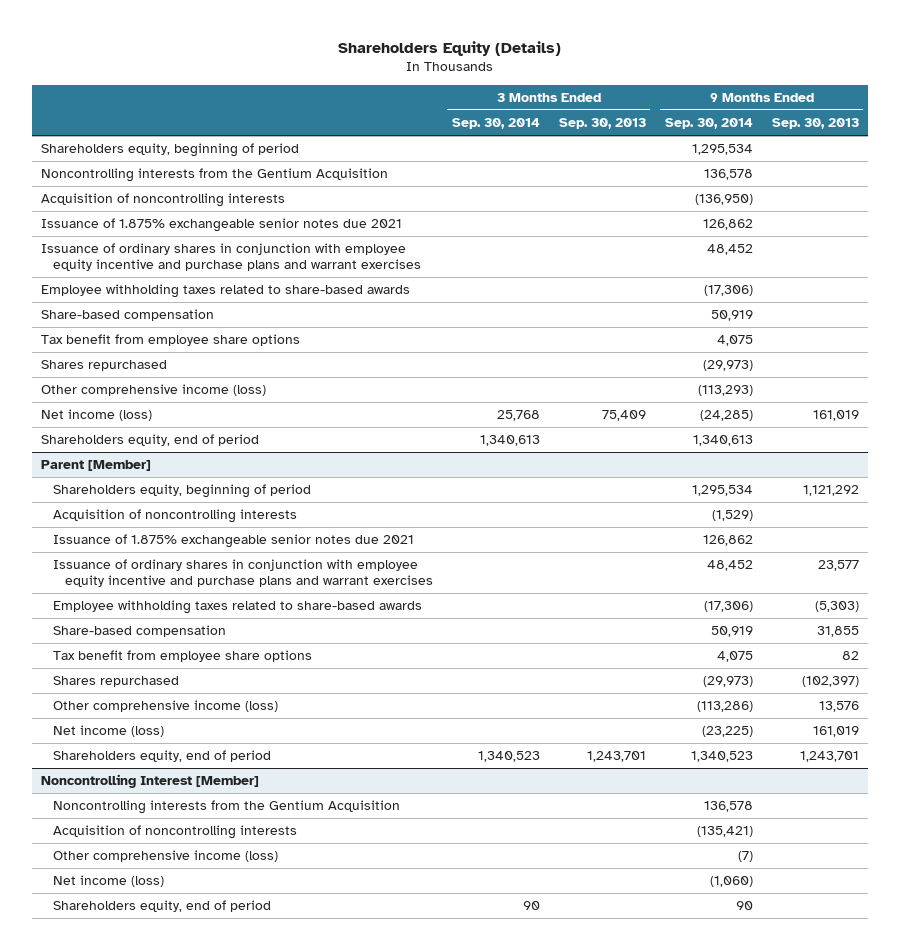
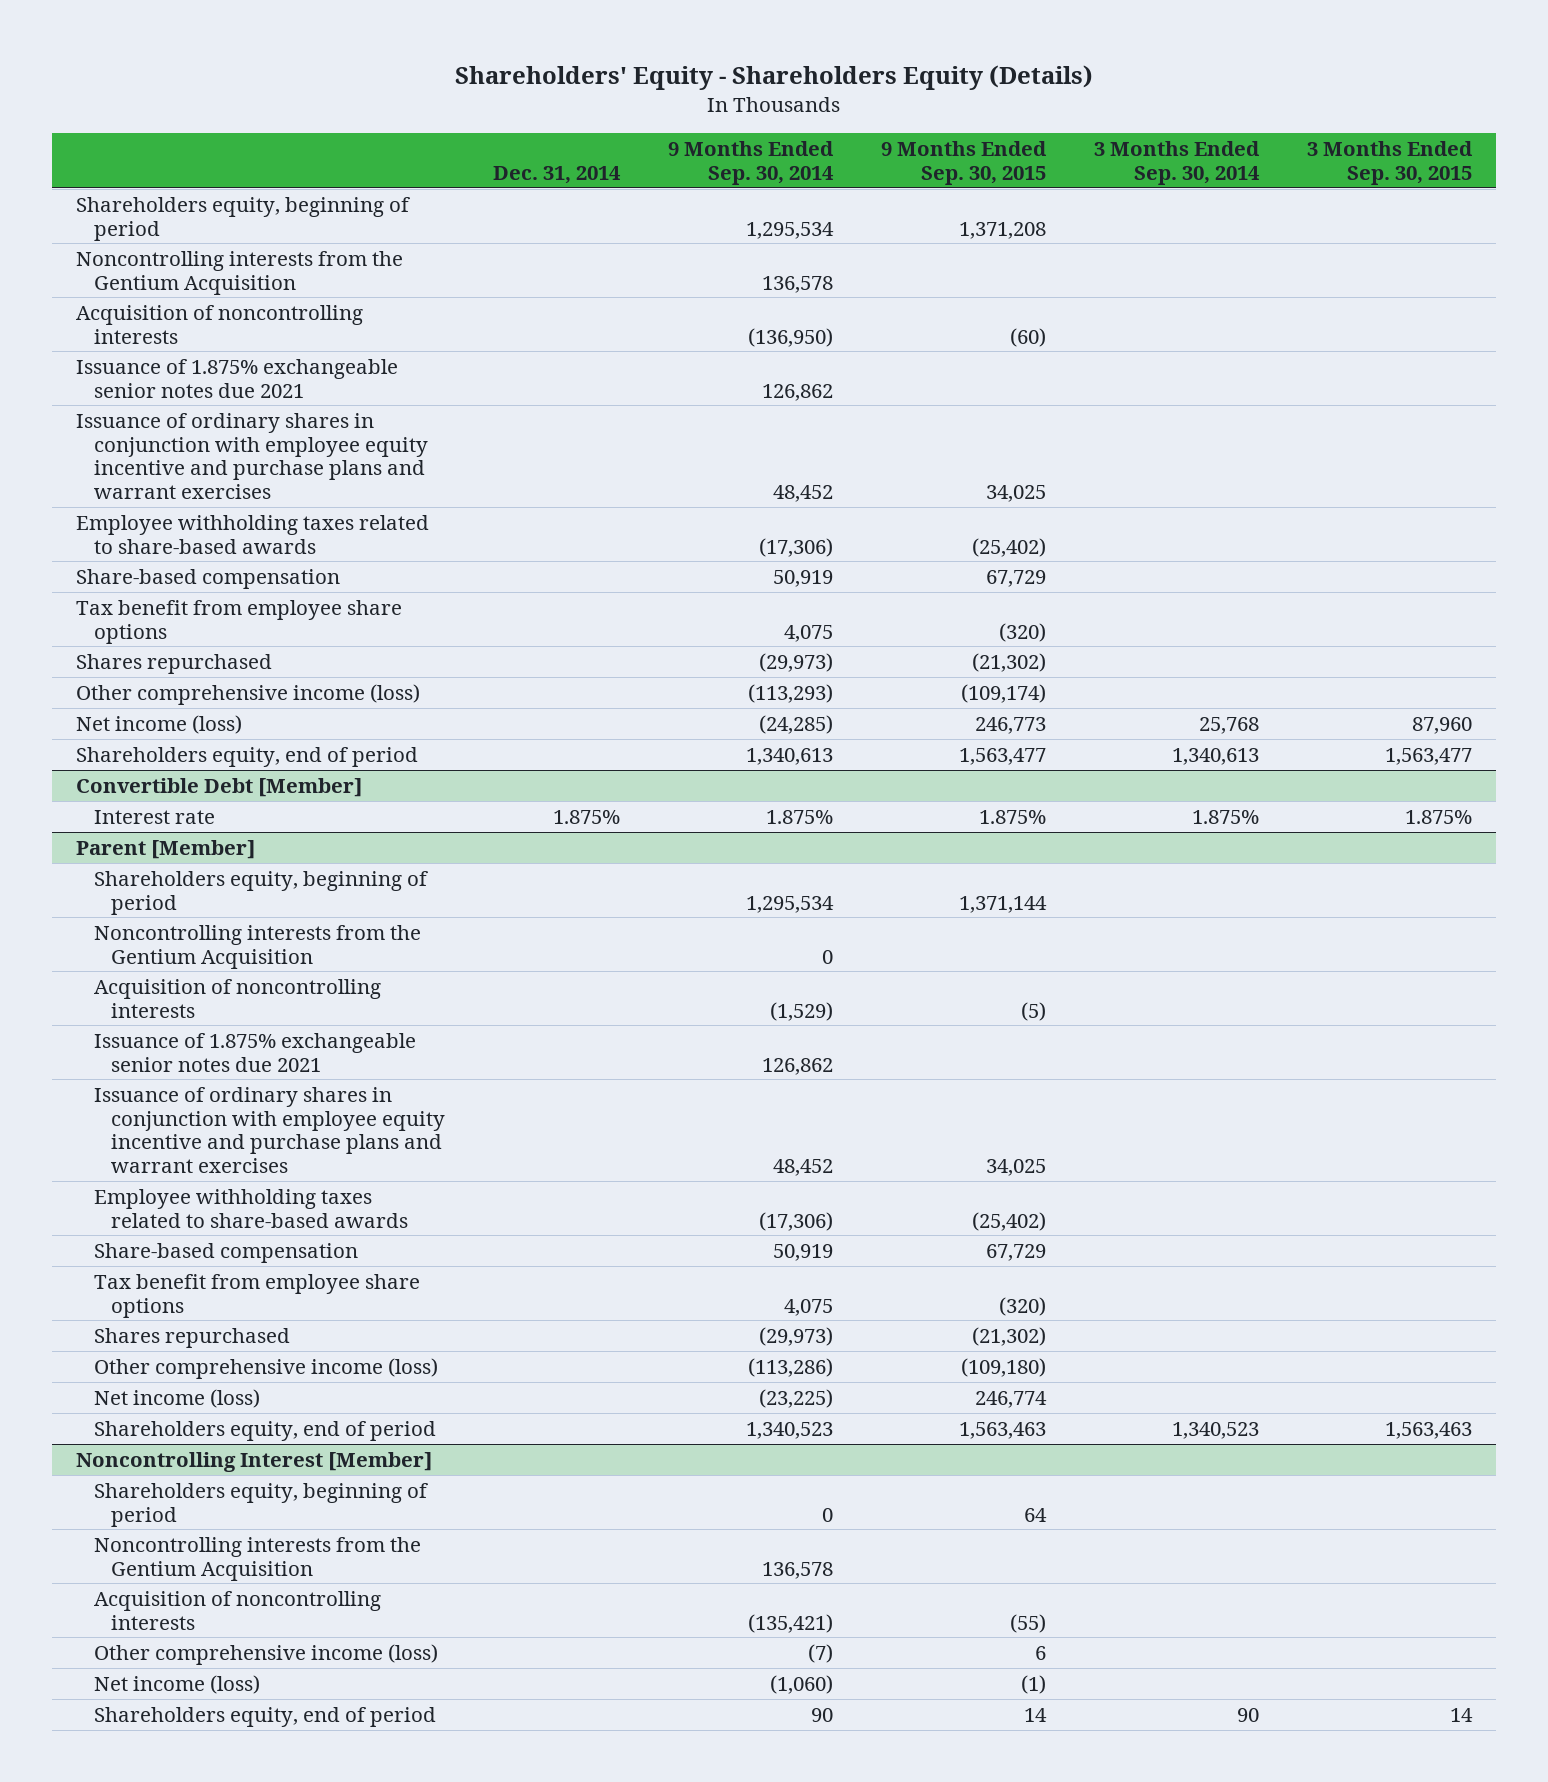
[338,40,562,56] Shareholders Equity (Details) -> [454,65,1093,91] Shareholders' Equity - Shareholders Equity (Details)
[558,118,646,130] Sep. 30, 2013 -> none
[771,118,859,130] Sep. 30, 2013 -> none
none -> [493,165,622,184] Dec. 31, 2014
none -> [880,140,1047,185] 9 Months Ended Sep. 30, 2015
none -> [1306,140,1473,185] 3 Months Ended Sep. 30, 2015
none -> [76,777,363,797] Convertible Debt [Member]
none -> [93,809,215,824] Interest rate
none -> [93,924,421,969] Noncontrolling interests from the Gentium Acquisition
none -> [93,1482,428,1527] Shareholders equity, beginning of period

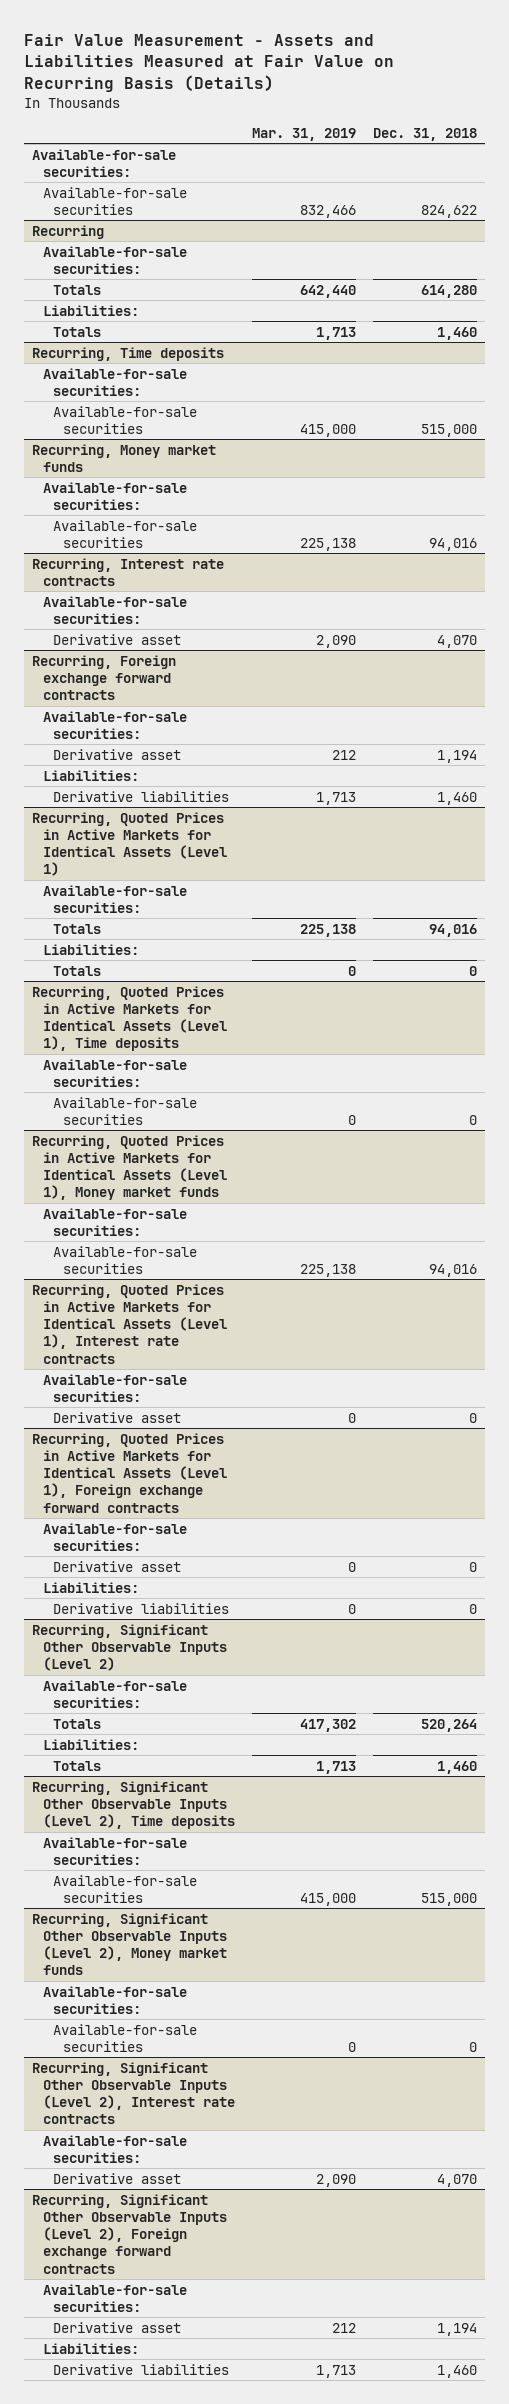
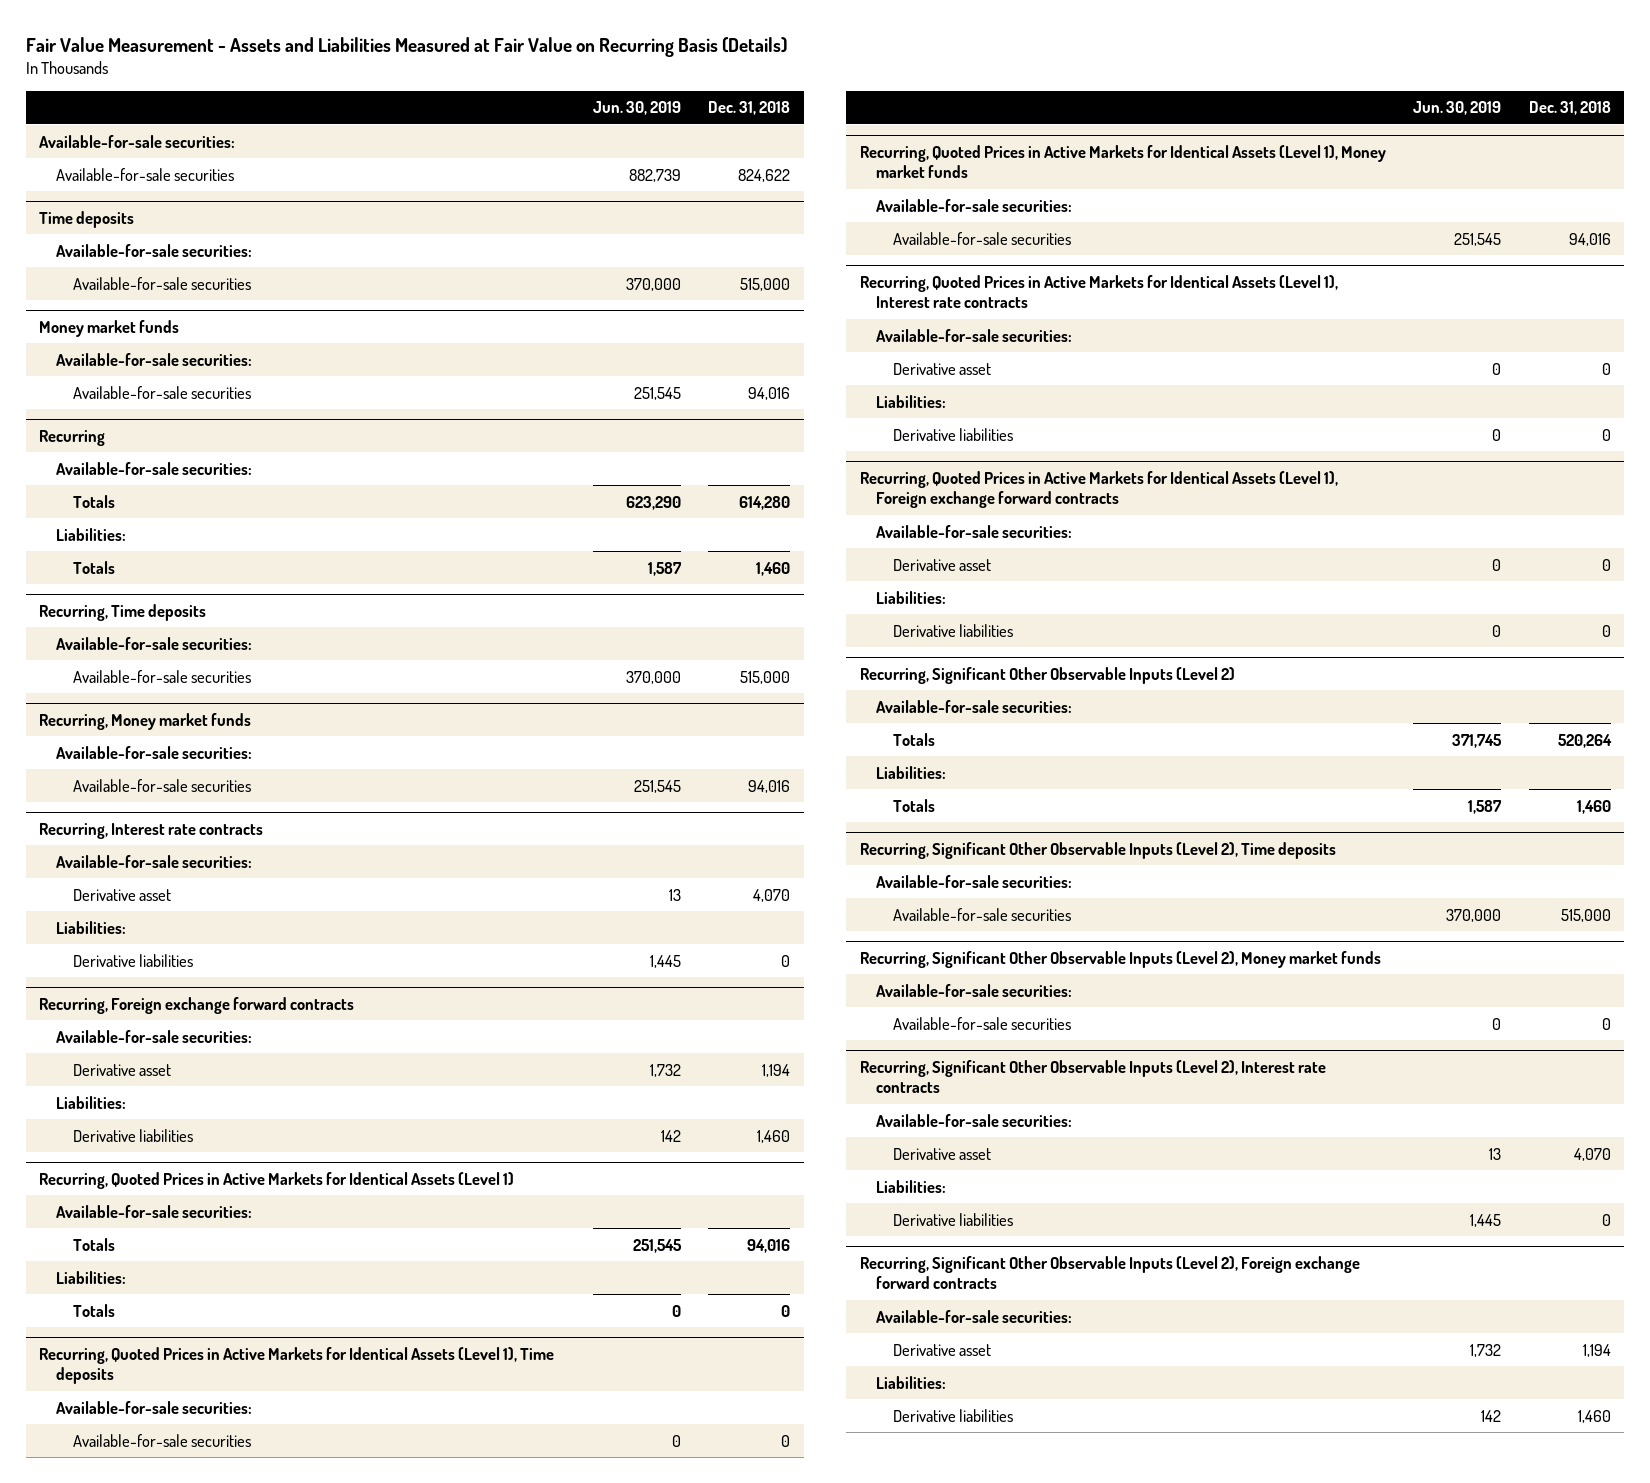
[251,127,356,141] Mar. 31, 2019 -> none
none -> [592,101,681,116] Jun. 30, 2019
none -> [39,210,135,228] Time deposits
none -> [56,243,253,257] Available-for-sale securities:
none -> [72,276,251,290] Available-for-sale securities
none -> [39,319,180,337] Money market funds
none -> [56,352,253,366] Available-for-sale securities:
none -> [72,385,251,399] Available-for-sale securities
none -> [56,920,127,934] Liabilities:
none -> [72,953,193,967] Derivative liabilities
none -> [876,394,947,408] Liabilities:
none -> [893,427,1014,441] Derivative liabilities
none -> [876,1179,947,1193] Liabilities:
none -> [893,1212,1014,1226] Derivative liabilities

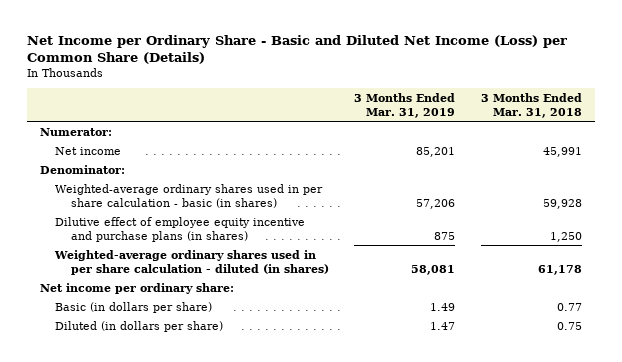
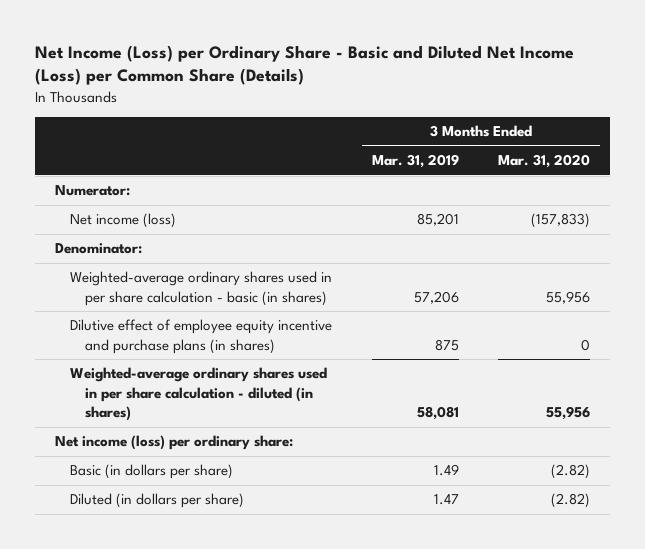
[27,34,568,64] Net Income per Ordinary Share - Basic and Diluted Net Income (Loss) per Common Share (Details) -> [34,45,574,86] Net Income (Loss) per Ordinary Share - Basic and Diluted Net Income (Loss) per Common Share (Details)
[480,92,582,118] 3 Months Ended Mar. 31, 2018 -> none
none -> [498,154,591,169] Mar. 31, 2020
[55,146,122,155] Net income -> [69,213,176,229] Net income (loss)
[40,282,235,294] Net income per ordinary share: -> [54,435,293,451] Net income (loss) per ordinary share:

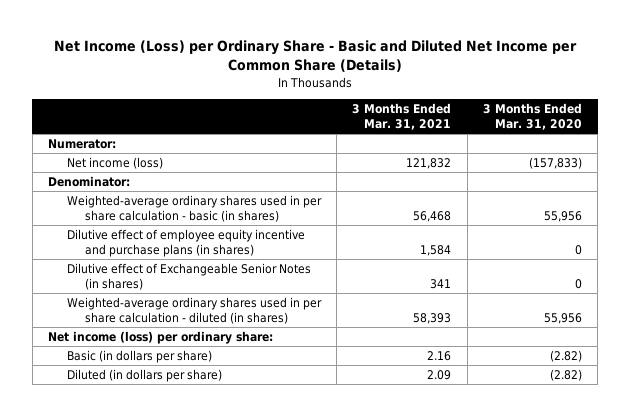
[34,45,574,86] Net Income (Loss) per Ordinary Share - Basic and Diluted Net Income (Loss) per Common Share (Details) -> [54,40,578,73] Net Income (Loss) per Ordinary Share - Basic and Diluted Net Income per Common Share (Details)
[371,154,459,169] Mar. 31, 2019 -> none
none -> [352,102,452,131] 3 Months Ended Mar. 31, 2021
none -> [66,262,311,291] Dilutive effect of Exchangeable Senior Notes (in shares)

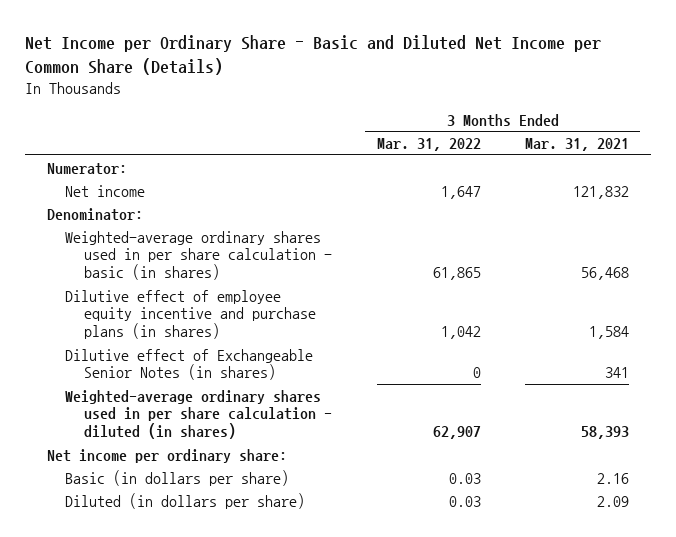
[54,40,578,73] Net Income (Loss) per Ordinary Share - Basic and Diluted Net Income per Common Share (Details) -> [24,35,601,76] Net Income per Ordinary Share - Basic and Diluted Net Income per Common Share (Details)
[483,102,583,131] 3 Months Ended Mar. 31, 2020 -> none
none -> [376,138,481,152] Mar. 31, 2022
[66,156,163,169] Net income (loss) -> [65,184,146,197] Net income
[48,330,274,344] Net income (loss) per ordinary share: -> [46,448,287,463] Net income per ordinary share:

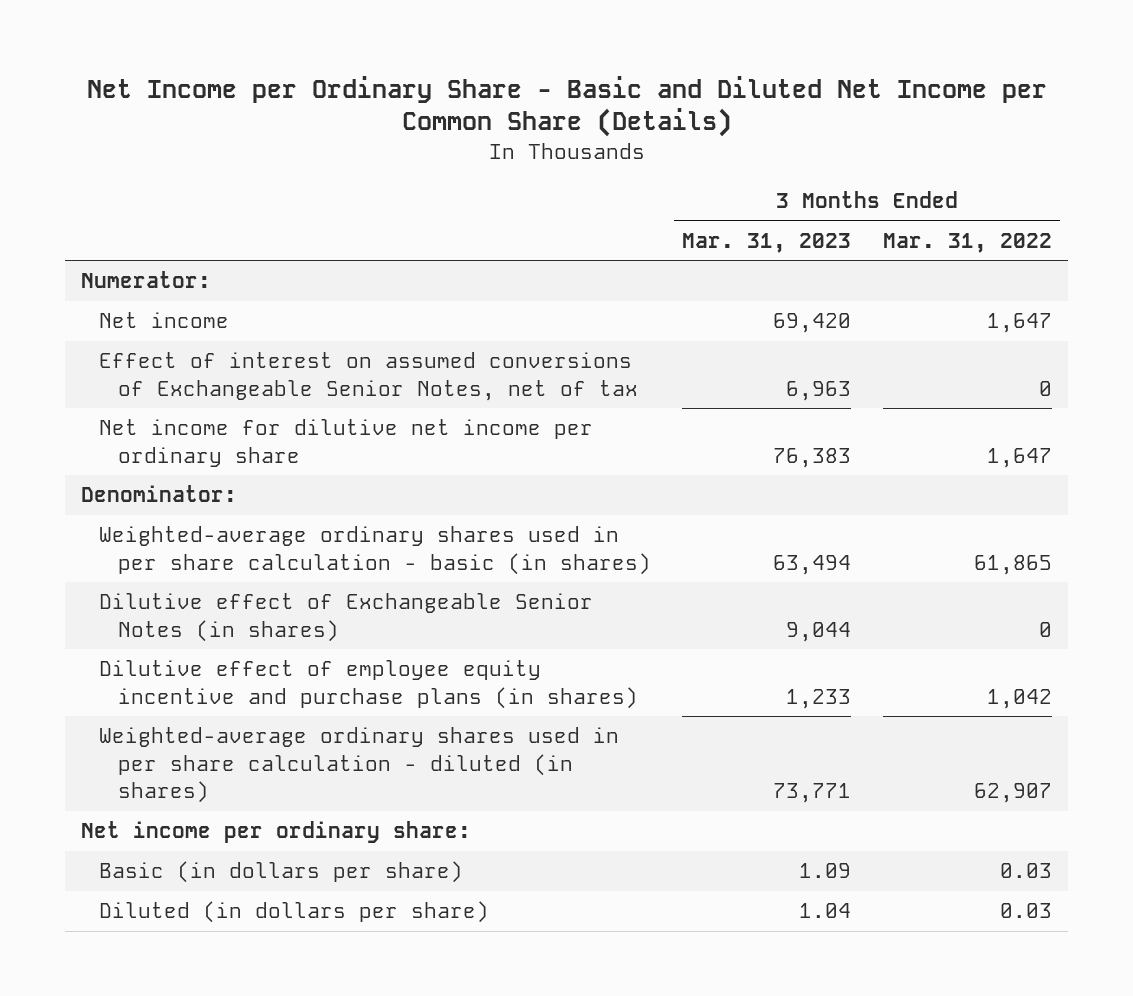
[525,138,630,152] Mar. 31, 2021 -> none
none -> [682,232,852,253] Mar. 31, 2023
none -> [99,352,638,401] Effect of interest on assumed conversions of Exchangeable Senior Notes, net of tax
none -> [99,419,594,467] Net income for dilutive net income per ordinary share
[65,289,317,340] Dilutive effect of employee equity incentive and purchase plans (in shares) -> [99,660,638,709] Dilutive effect of employee equity incentive and purchase plans (in shares)

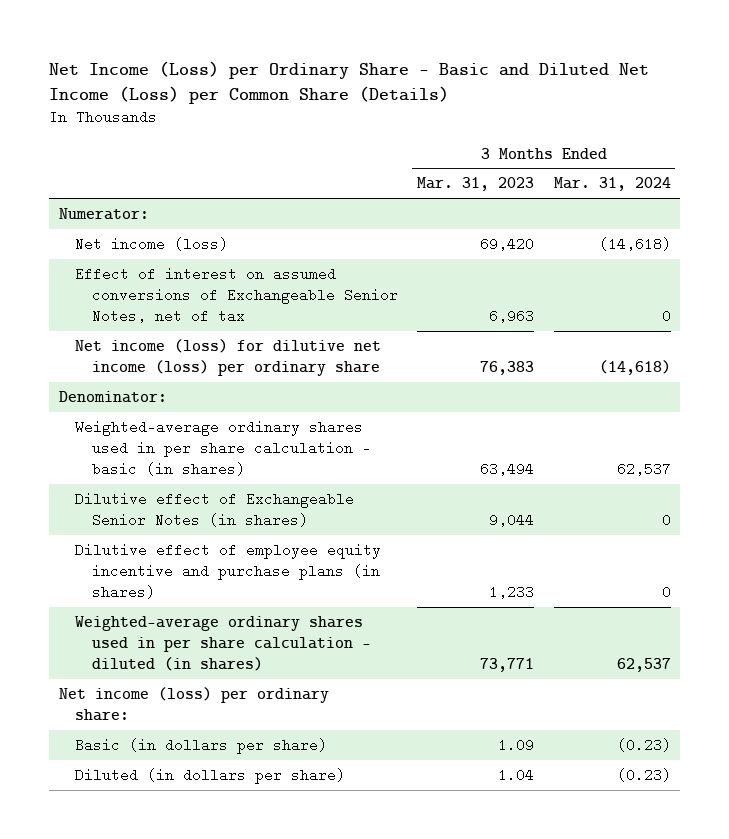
[86,75,1047,138] Net Income per Ordinary Share - Basic and Diluted Net Income per Common Share (Details) -> [48,60,649,105] Net Income (Loss) per Ordinary Share - Basic and Diluted Net Income (Loss) per Common Share (Details)
[883,232,1053,253] Mar. 31, 2022 -> none
none -> [553,177,671,192] Mar. 31, 2024
[99,312,230,329] Net income -> [75,236,229,251] Net income (loss)
[99,419,594,467] Net income for dilutive net income per ordinary share -> [75,338,382,376] Net income (loss) for dilutive net income (loss) per ordinary share
[80,821,471,844] Net income per ordinary share: -> [58,686,329,721] Net income (loss) per ordinary share:

